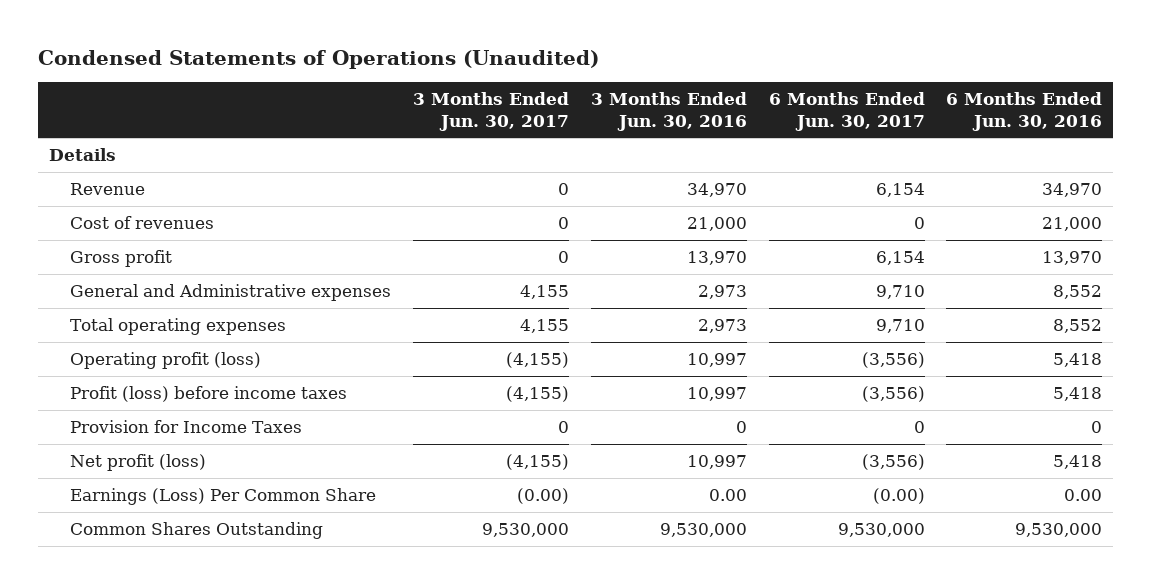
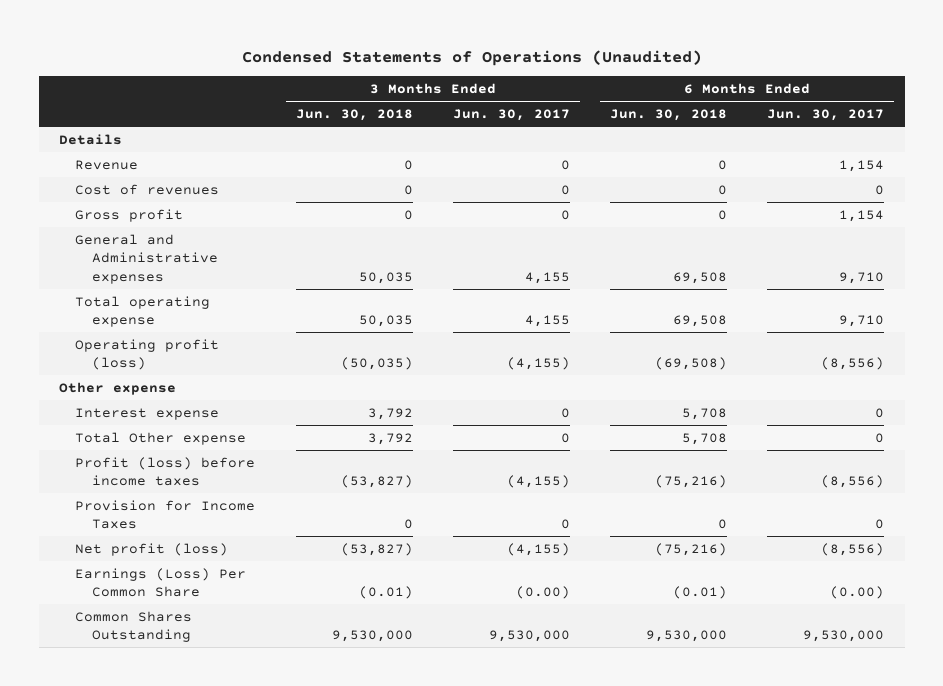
[590,92,747,131] 3 Months Ended Jun. 30, 2016 -> none
[946,92,1103,131] 6 Months Ended Jun. 30, 2016 -> none
none -> [295,109,413,122] Jun. 30, 2018
none -> [610,109,728,122] Jun. 30, 2018
[875,183,925,198] 6,154 -> [839,159,885,172] 1,154
[875,251,925,266] 6,154 -> [839,209,885,222] 1,154
[70,318,287,336] Total operating expenses -> [75,295,211,328] Total operating expense
[861,352,925,369] (3,556) -> [821,357,885,371] (8,556)
none -> [59,381,177,395] Other expense
none -> [75,407,220,420] Interest expense
none -> [75,431,247,445] Total Other expense
[861,386,925,403] (3,556) -> [821,475,885,489] (8,556)
[861,454,925,471] (3,556) -> [821,542,885,556] (8,556)

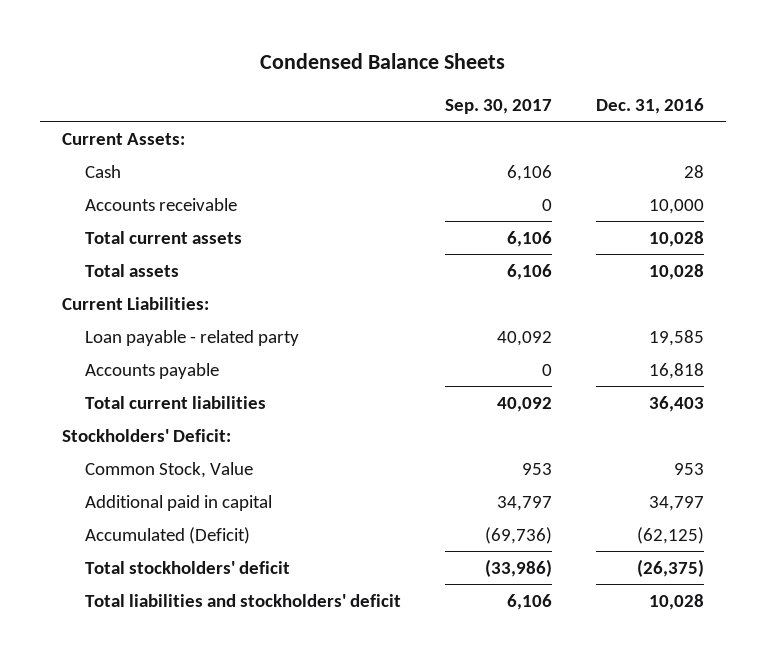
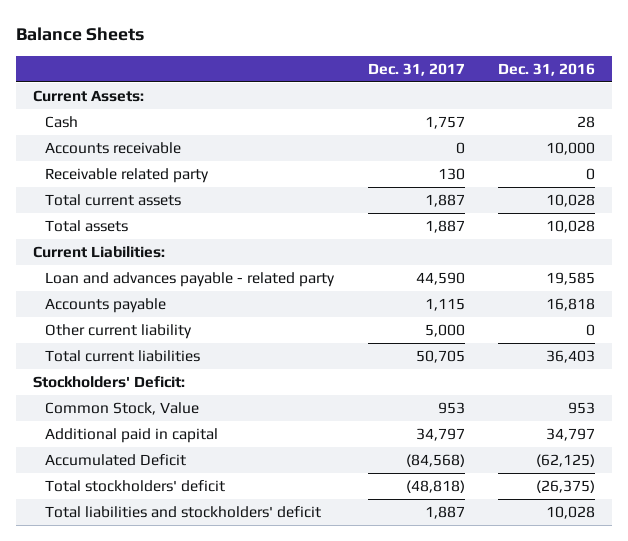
[260,53,506,70] Condensed Balance Sheets -> [15,27,144,42] Balance Sheets
[445,98,553,114] Sep. 30, 2017 -> none
none -> [367,62,465,76] Dec. 31, 2017
none -> [45,167,210,183] Receivable related party
[85,329,300,346] Loan payable - related party -> [45,271,336,287] Loan and advances payable - related party
none -> [45,323,193,339] Other current liability
[85,526,251,544] Accumulated (Deficit) -> [45,453,187,466] Accumulated Deficit

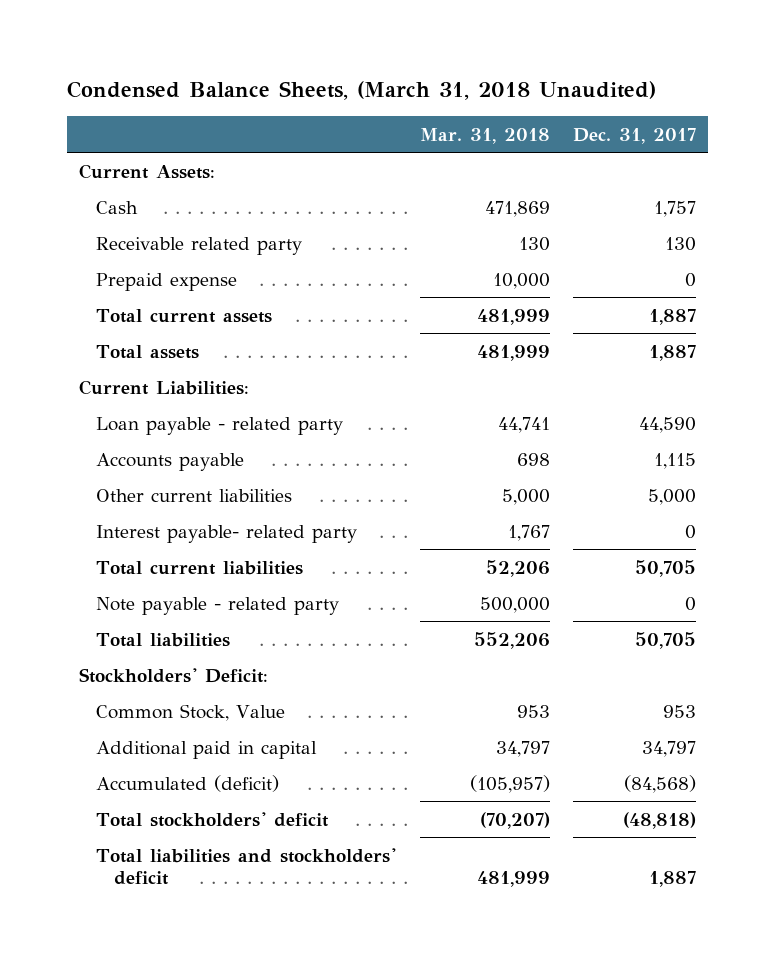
[15,27,144,42] Balance Sheets -> [66,80,656,100] Condensed Balance Sheets, (March 31, 2018 Unaudited)
[498,62,596,76] Dec. 31, 2016 -> none
none -> [419,127,550,144] Mar. 31, 2018
[45,141,182,154] Accounts receivable -> none
none -> [96,272,238,291] Prepaid expense
[45,271,336,287] Loan and advances payable - related party -> [96,416,344,435] Loan payable - related party
[45,323,193,339] Other current liability -> [96,488,293,502] Other current liabilities
none -> [96,524,358,543] Interest payable- related party
none -> [96,596,340,615] Note payable - related party
none -> [96,632,231,647] Total liabilities
[45,453,187,466] Accumulated Deficit -> [96,774,280,792] Accumulated (deficit)

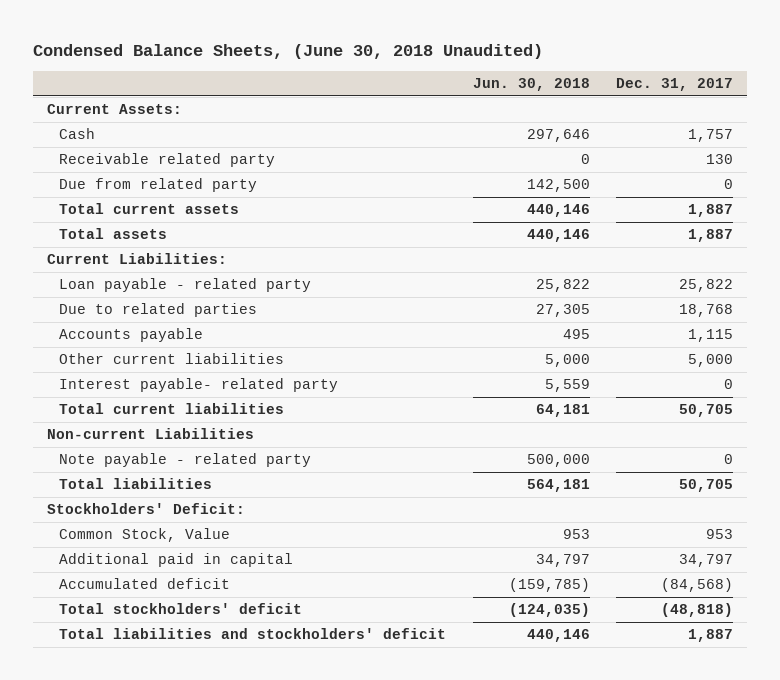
[66,80,656,100] Condensed Balance Sheets, (March 31, 2018 Unaudited) -> [33,44,544,60] Condensed Balance Sheets, (June 30, 2018 Unaudited)
[419,127,550,144] Mar. 31, 2018 -> none
none -> [472,78,590,92] Jun. 30, 2018
[96,272,238,291] Prepaid expense -> none
none -> [58,178,257,193] Due from related party
[639,416,697,433] 44,590 -> [679,279,734,293] 25,822
none -> [58,303,257,318] Due to related parties
none -> [46,428,254,440] Non-current Liabilities
[96,774,280,792] Accumulated (deficit) -> [58,578,230,590] Accumulated deficit

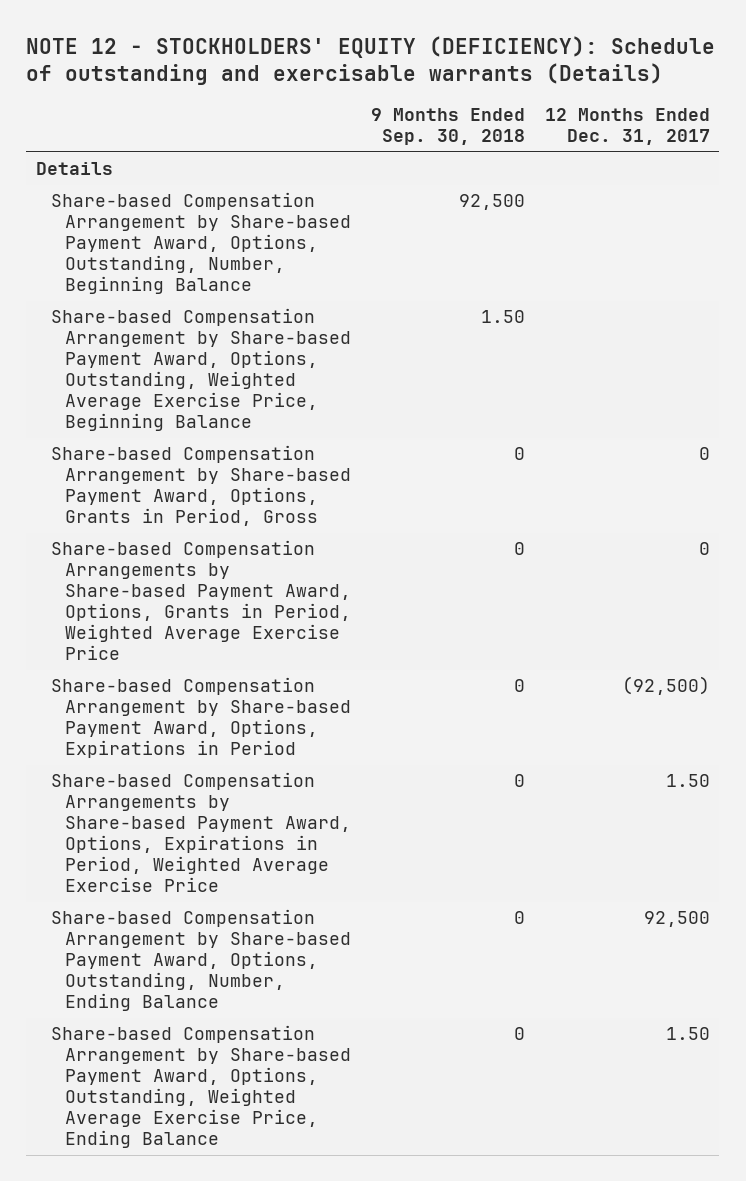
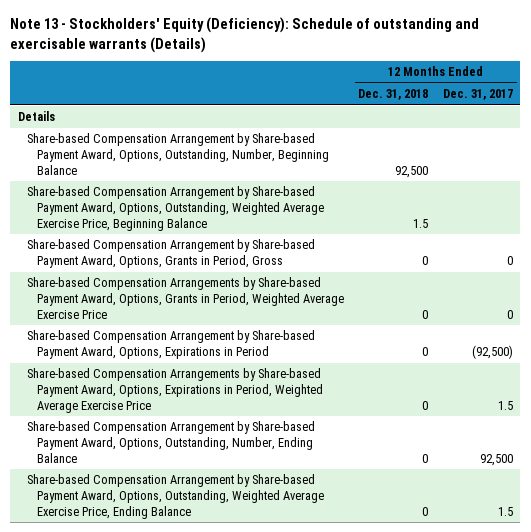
[26,35,716,86] NOTE 12 - STOCKHOLDERS' EQUITY (DEFICIENCY): Schedule of outstanding and exercisable warrants (Details) -> [10,17,480,53] Note 13 - Stockholders' Equity (Deficiency): Schedule of outstanding and exercisable warrants (Details)
[370,108,525,146] 9 Months Ended Sep. 30, 2018 -> none
none -> [358,89,429,101] Dec. 31, 2018
[665,774,710,788] 1.50 -> [498,400,514,410] 1.5
[665,1027,710,1041] 1.50 -> [498,506,514,516] 1.5

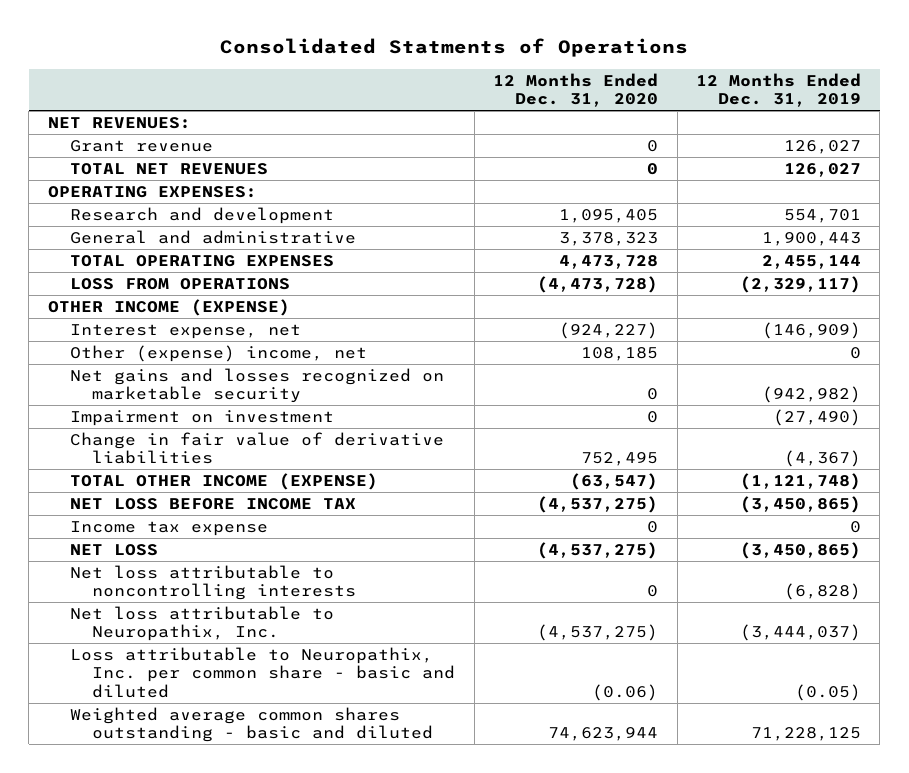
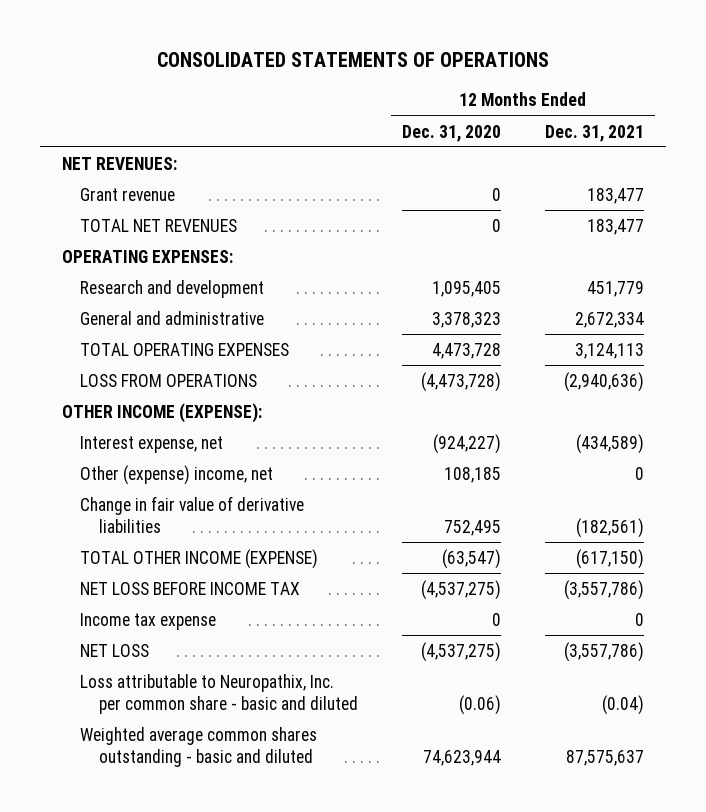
[220,38,689,58] Consolidated Statments of Operations -> [156,51,549,67] CONSOLIDATED STATEMENTS OF OPERATIONS
[695,72,861,108] 12 Months Ended Dec. 31, 2019 -> none
none -> [544,124,644,142] Dec. 31, 2021
[47,298,290,316] OTHER INCOME (EXPENSE) -> [61,402,262,423] OTHER INCOME (EXPENSE):
[70,367,445,404] Net gains and losses recognized on marketable security -> none
[70,409,335,426] Impairment on investment -> none
[70,564,357,601] Net loss attributable to noncontrolling interests -> none
[70,605,335,642] Net loss attributable to Neuropathix, Inc. -> none

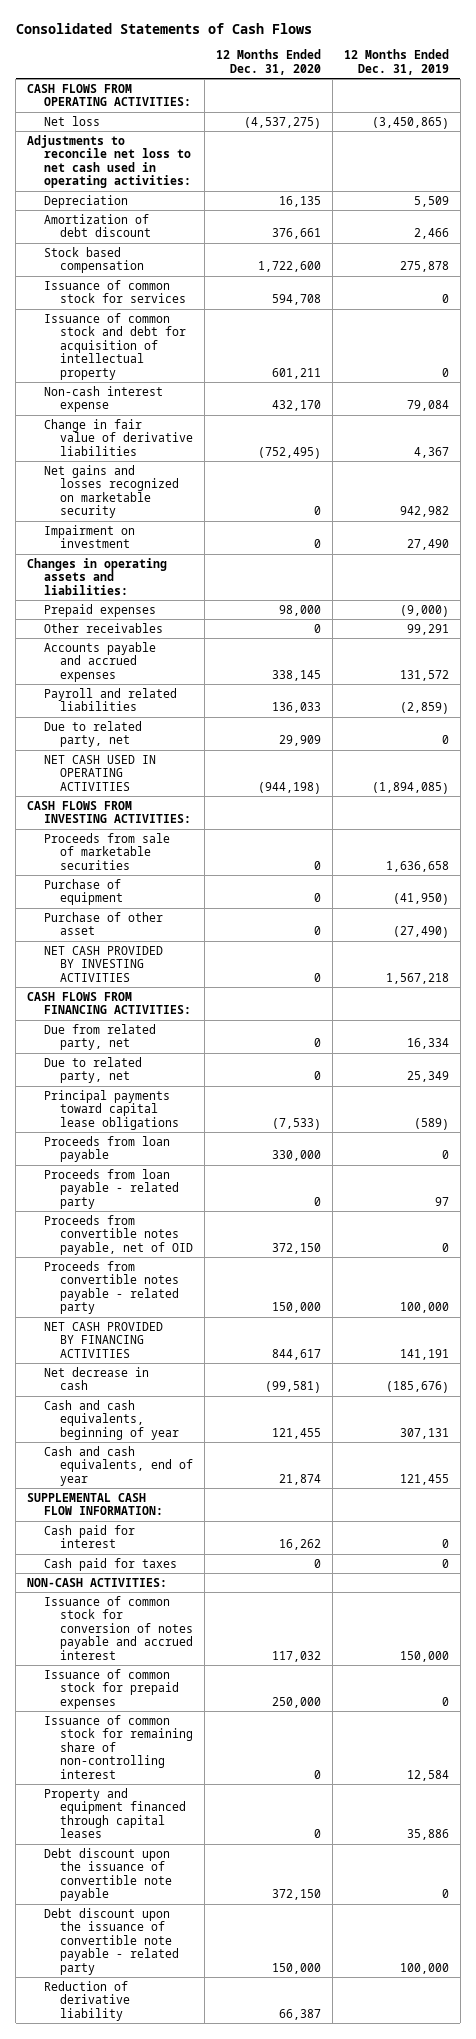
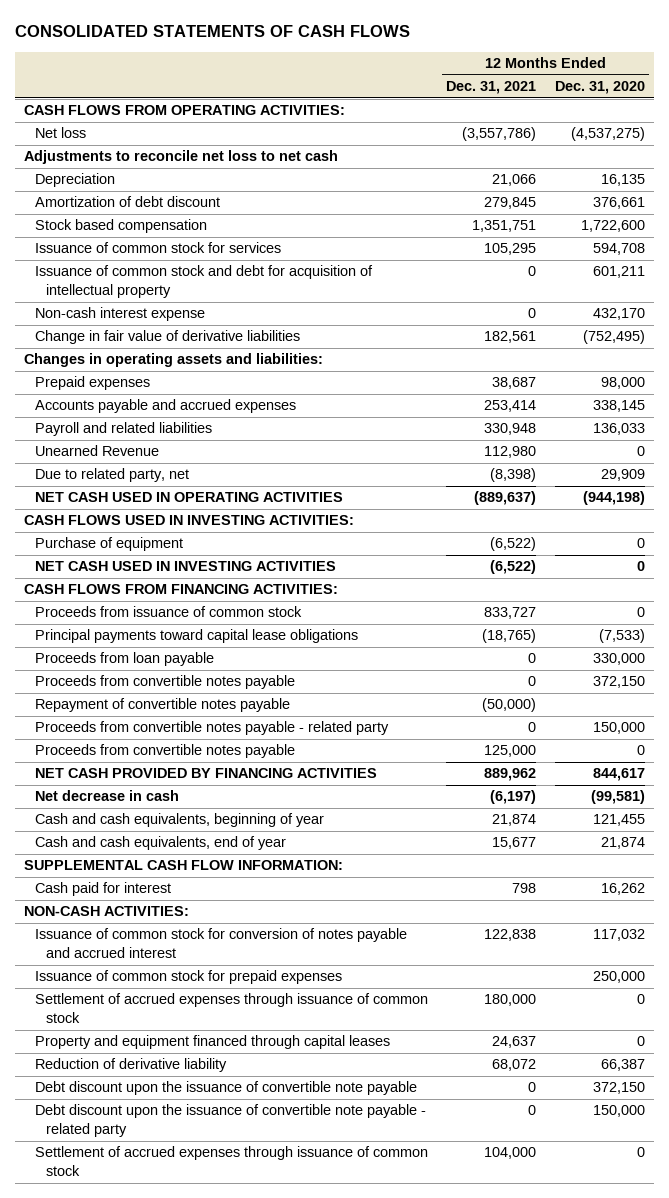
[15,22,312,34] Consolidated Statements of Cash Flows -> [15,25,411,38] CONSOLIDATED STATEMENTS OF CASH FLOWS
[343,49,449,75] 12 Months Ended Dec. 31, 2019 -> none
none -> [446,81,537,95] Dec. 31, 2021
[27,134,191,189] Adjustments to reconcile net loss to net cash used in operating activities: -> [24,150,339,165] Adjustments to reconcile net loss to net cash
[43,464,180,519] Net gains and losses recognized on marketable security -> none
[43,524,135,549] Impairment on investment -> none
[43,622,163,633] Other receivables -> none
none -> [35,445,160,457] Unearned Revenue
[43,832,170,870] Proceeds from sale of marketable securities -> none
[27,800,191,824] CASH FLOWS FROM INVESTING ACTIVITIES: -> [24,515,355,526] CASH FLOWS USED IN INVESTING ACTIVITIES:
[43,911,163,936] Purchase of other asset -> none
[43,945,163,982] NET CASH PROVIDED BY INVESTING ACTIVITIES -> [35,561,337,572] NET CASH USED IN INVESTING ACTIVITIES
[43,1023,156,1051] Due from related party, net -> none
[43,1056,142,1084] Due to related party, net -> none
none -> [35,606,303,618] Proceeds from issuance of common stock
[43,1168,180,1209] Proceeds from loan payable - related party -> none
[43,1214,194,1255] Proceeds from convertible notes payable, net of OID -> [35,675,296,690] Proceeds from convertible notes payable
none -> [35,698,291,713] Repayment of convertible notes payable
none -> [35,744,296,759] Proceeds from convertible notes payable
[43,1557,177,1571] Cash paid for taxes -> none
[43,1714,194,1779] Issuance of common stock for remaining share of non-controlling interest -> none
none -> [35,993,429,1023] Settlement of accrued expenses through issuance of common stock
[43,1980,131,2021] Reduction of derivative liability -> [35,1058,228,1073] Reduction of derivative liability
none -> [35,1146,429,1176] Settlement of accrued expenses through issuance of common stock

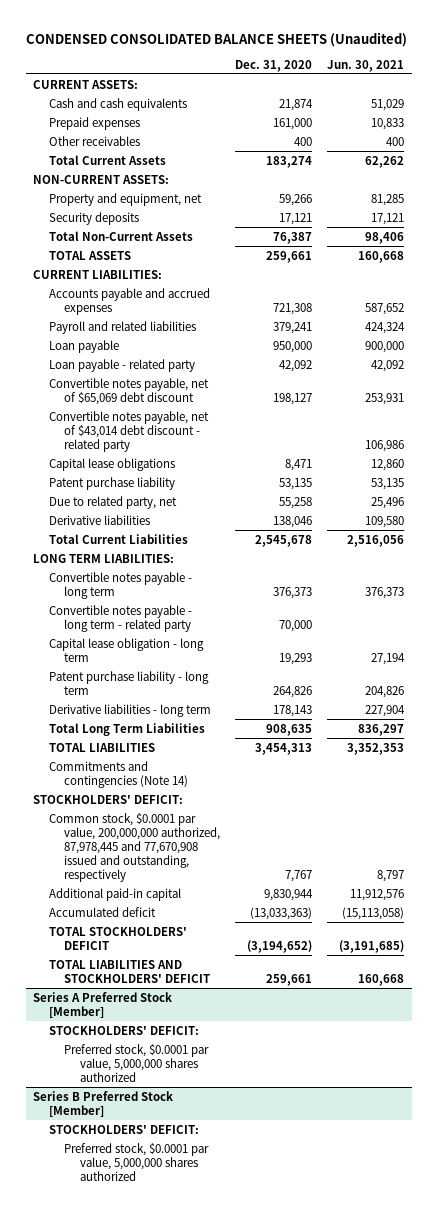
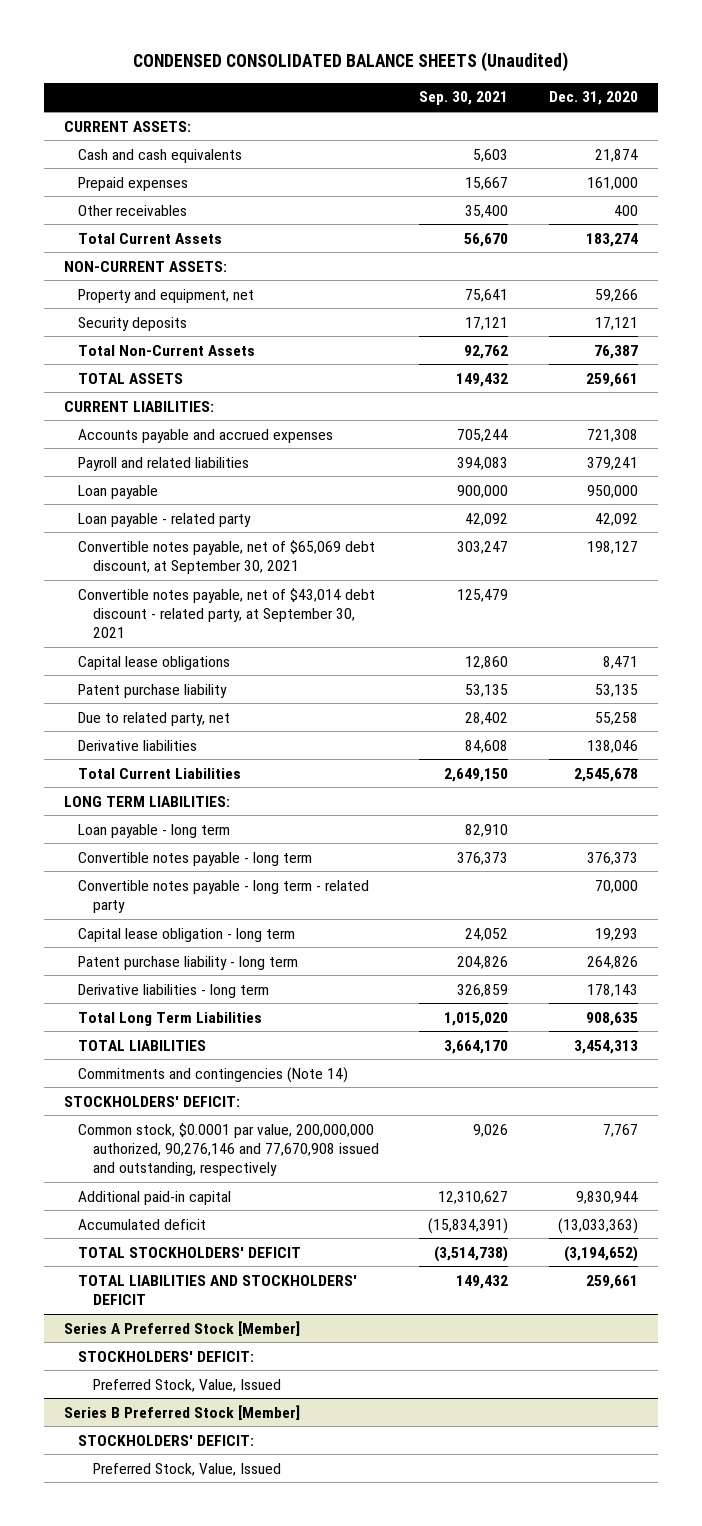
[327,59,405,72] Jun. 30, 2021 -> none
none -> [419,91,509,106] Sep. 30, 2021
[48,377,209,405] Convertible notes payable, net of $65,069 debt discount -> [78,539,376,574] Convertible notes payable, net of $65,069 debt discount, at September 30, 2021
[48,410,209,452] Convertible notes payable, net of $43,014 debt discount - related party -> [78,587,376,639] Convertible notes payable, net of $43,014 debt discount - related party, at September 30, 2021
none -> [78,823,231,838] Loan payable - long term
[48,812,221,882] Common stock, $0.0001 par value, 200,000,000 authorized, 87,978,445 and 77,670,908 issued and outstanding, respectively -> [78,1122,379,1177] Common stock, $0.0001 par value, 200,000,000 authorized, 90,276,146 and 77,670,908 issued and outstanding, respectively
[64,1043,210,1082] Preferred stock, $0.0001 par value, 5,000,000 shares authorized -> [92,1378,281,1392] Preferred Stock, Value, Issued
[64,1142,210,1181] Preferred stock, $0.0001 par value, 5,000,000 shares authorized -> [92,1462,281,1476] Preferred Stock, Value, Issued

